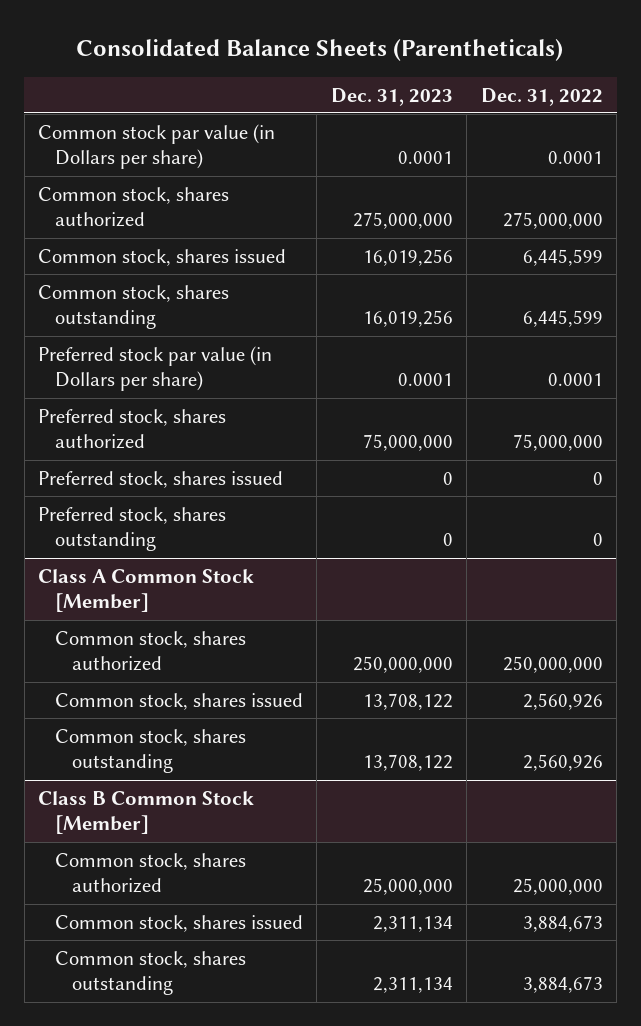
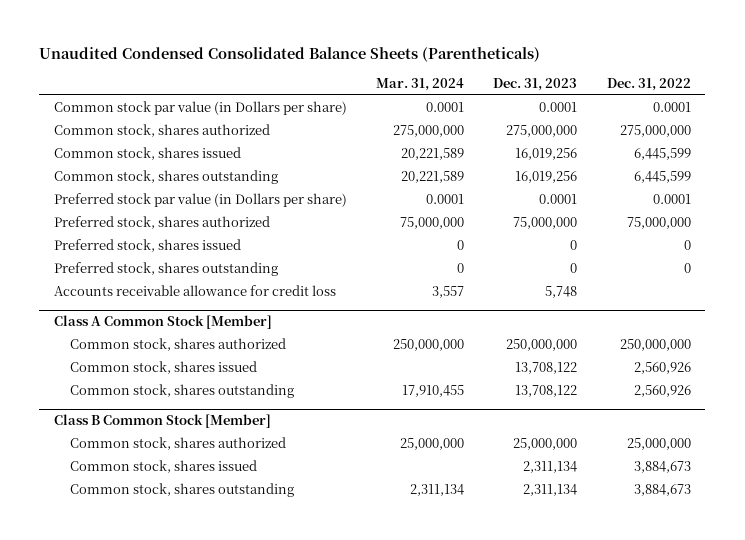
[76,39,564,62] Consolidated Balance Sheets (Parentheticals) -> [39,47,541,63] Unaudited Condensed Consolidated Balance Sheets (Parentheticals)
none -> [376,78,465,92] Mar. 31, 2024
none -> [54,284,337,296] Accounts receivable allowance for credit loss

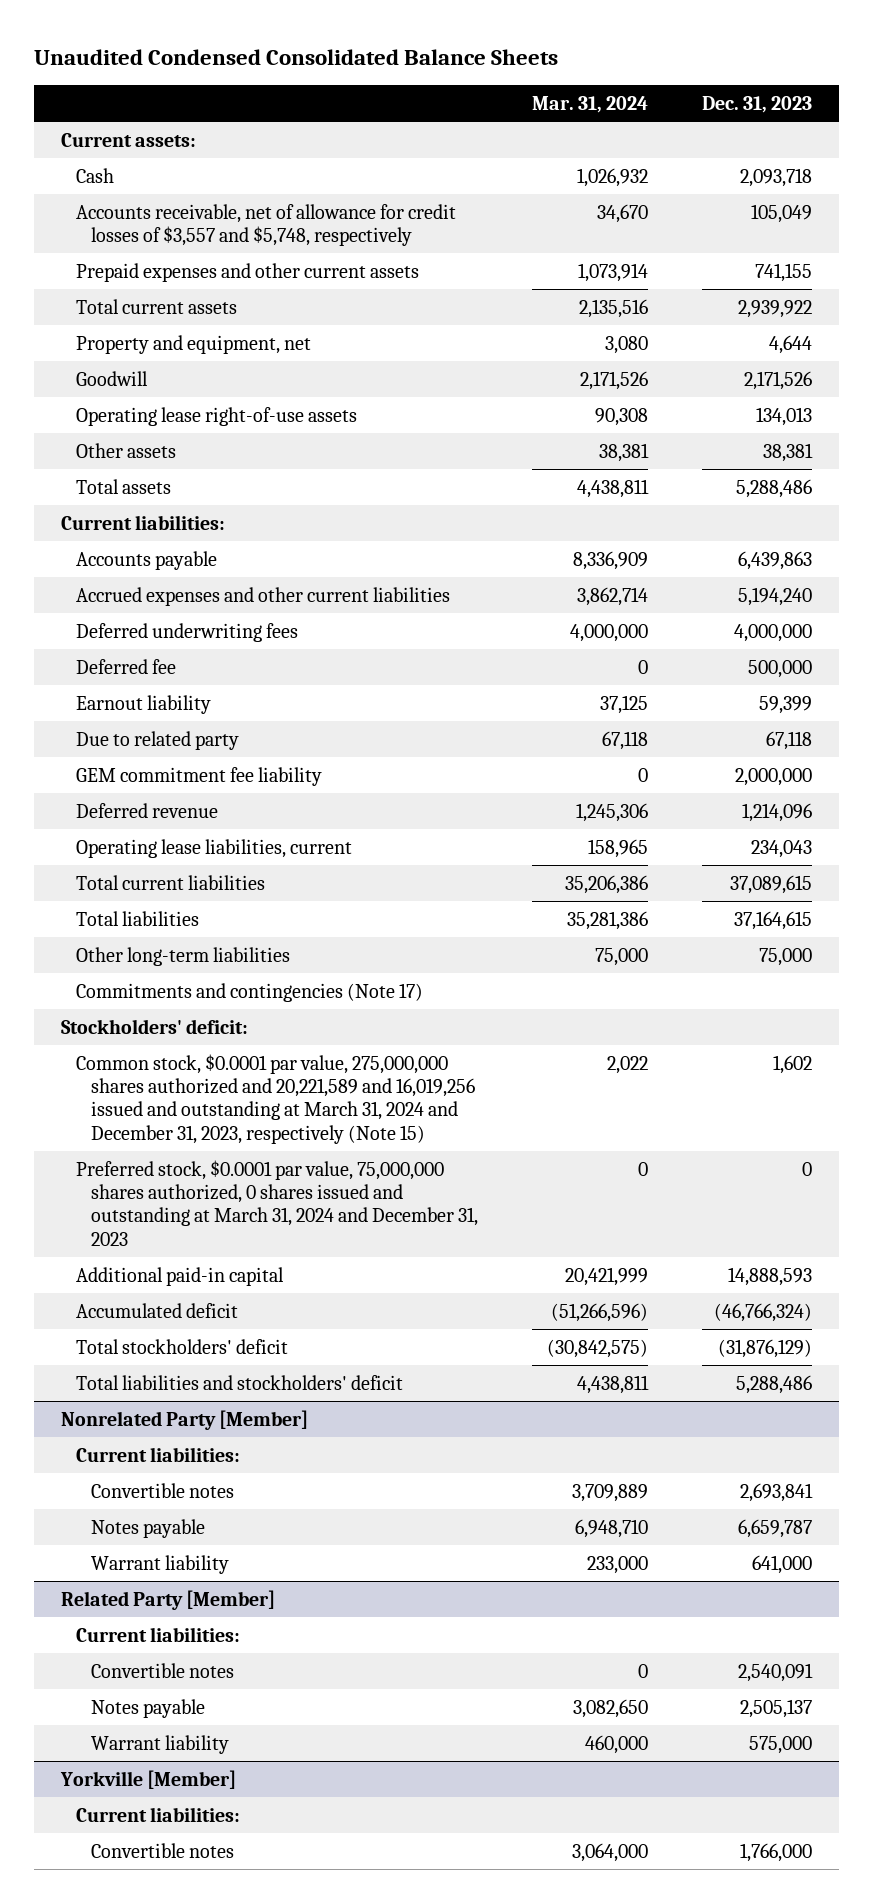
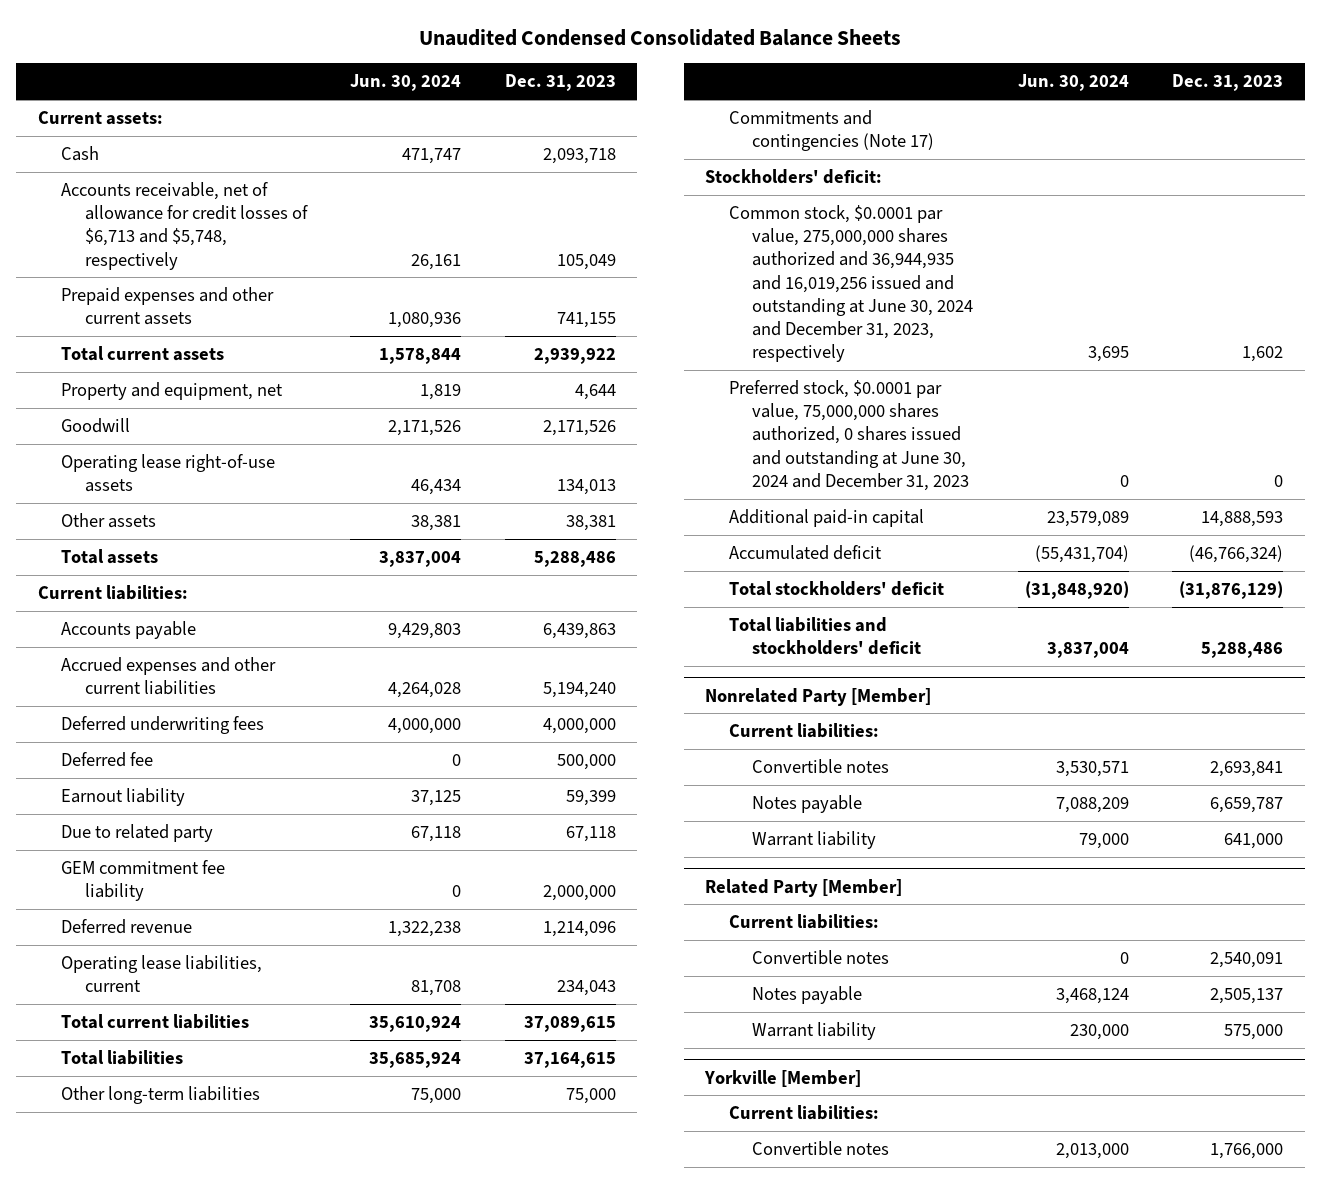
[532,96,649,114] Mar. 31, 2024 -> none
none -> [350,74,462,92] Jun. 30, 2024
[76,203,457,246] Accounts receivable, net of allowance for credit losses of $3,557 and $5,748, respectively -> [61,182,308,270] Accounts receivable, net of allowance for credit losses of $6,713 and $5,748, respectively
[76,1053,476,1144] Common stock, $0.0001 par value, 275,000,000 shares authorized and 20,221,589 and 16,019,256 issued and outstanding at March 31, 2024 and December 31, 2023, respectively (Note 15) -> [728,205,974,363] Common stock, $0.0001 par value, 275,000,000 shares authorized and 36,944,935 and 16,019,256 issued and outstanding at June 30, 2024 and December 31, 2023, respectively
[76,1159,479,1246] Preferred stock, $0.0001 par value, 75,000,000 shares authorized, 0 shares issued and outstanding at March 31, 2024 and December 31, 2023 -> [728,380,970,491] Preferred stock, $0.0001 par value, 75,000,000 shares authorized, 0 shares issued and outstanding at June 30, 2024 and December 31, 2023

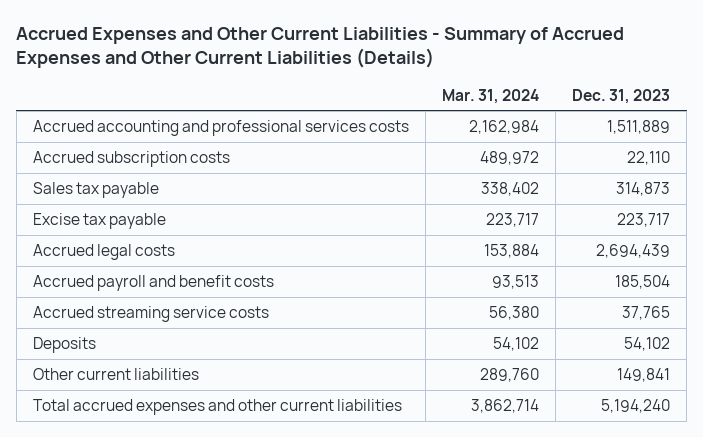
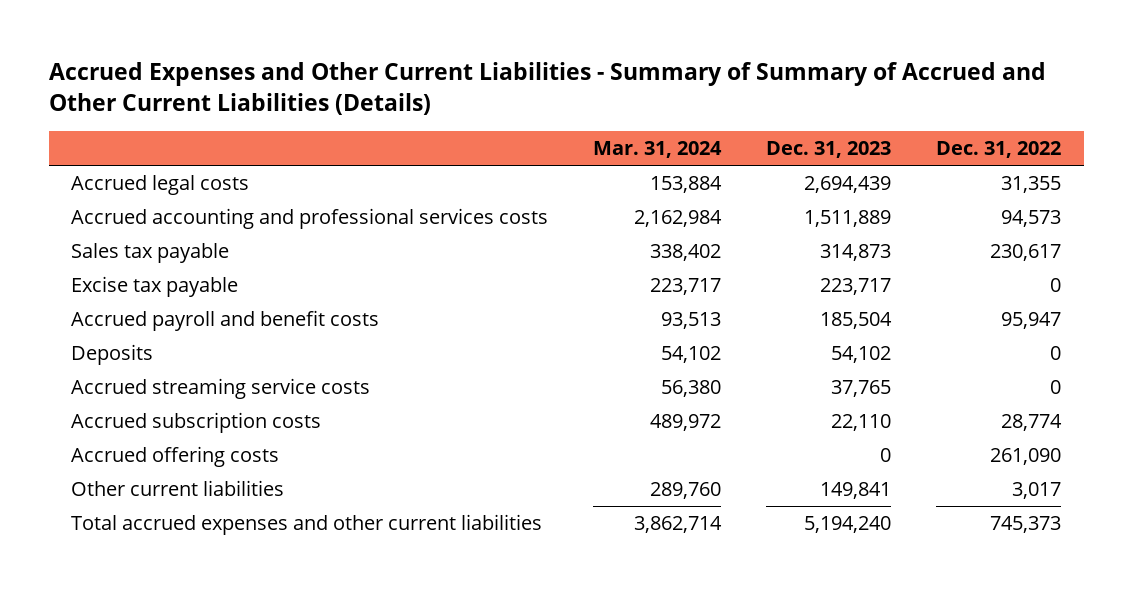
[16,27,625,69] Accrued Expenses and Other Current Liabilities - Summary of Accrued Expenses and Other Current Liabilities (Details) -> [48,62,1046,116] Accrued Expenses and Other Current Liabilities - Summary of Summary of Accrued and Other Current Liabilities (Details)
none -> [936,141,1062,159] Dec. 31, 2022
[32,243,175,260] Accrued legal costs -> [71,175,250,196] Accrued legal costs
[32,305,269,322] Accrued streaming service costs -> [71,378,371,400] Accrued streaming service costs
[32,150,230,167] Accrued subscription costs -> [71,412,322,434] Accrued subscription costs
none -> [71,446,280,468] Accrued offering costs

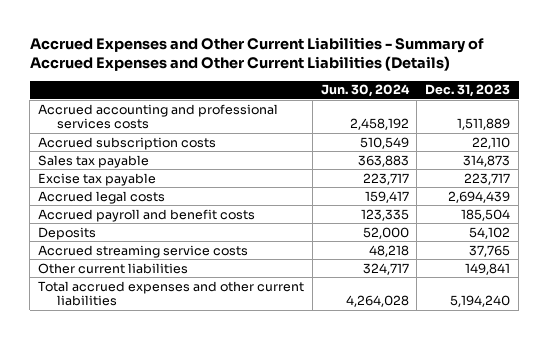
[48,62,1046,116] Accrued Expenses and Other Current Liabilities - Summary of Summary of Accrued and Other Current Liabilities (Details) -> [29,36,484,72] Accrued Expenses and Other Current Liabilities - Summary of Accrued Expenses and Other Current Liabilities (Details)
[593,141,723,159] Mar. 31, 2024 -> none
[936,141,1062,159] Dec. 31, 2022 -> none
none -> [320,84,410,98] Jun. 30, 2024
[71,412,322,434] Accrued subscription costs -> [37,136,216,150] Accrued subscription costs
[71,175,250,196] Accrued legal costs -> [37,190,165,204] Accrued legal costs
[71,446,280,468] Accrued offering costs -> none

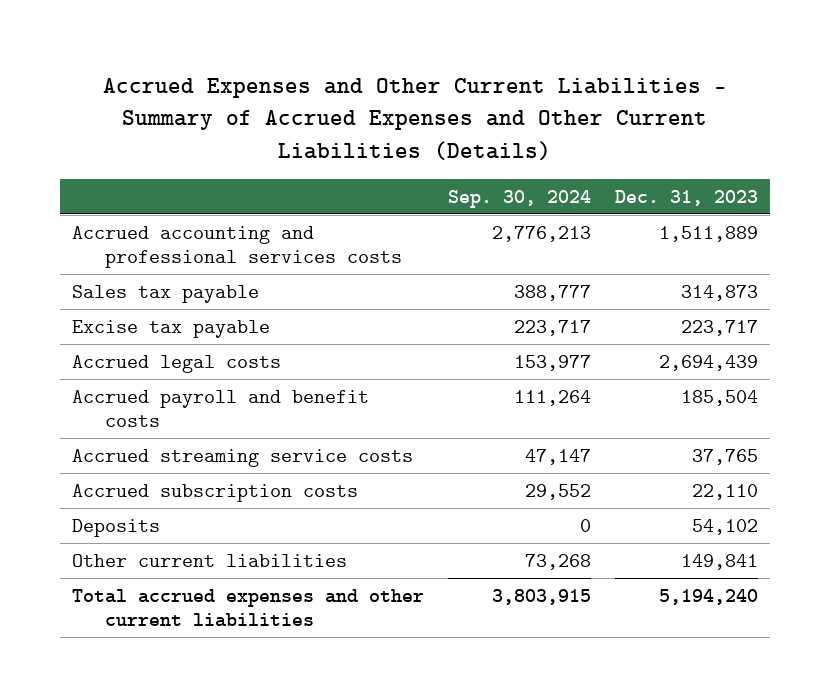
[320,84,410,98] Jun. 30, 2024 -> none
none -> [448,189,592,208] Sep. 30, 2024
[37,136,216,150] Accrued subscription costs -> [72,483,359,502] Accrued subscription costs
[37,226,96,240] Deposits -> [72,518,161,537] Deposits

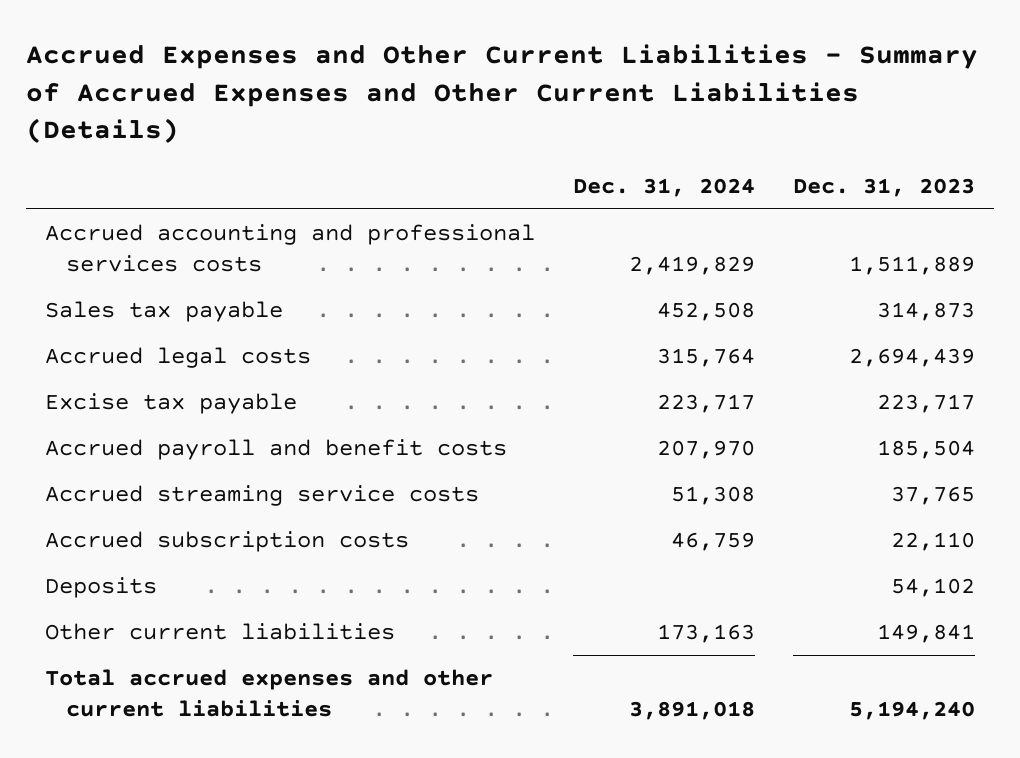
[448,189,592,208] Sep. 30, 2024 -> none
none -> [573,177,756,197] Dec. 31, 2024
[72,319,271,338] Excise tax payable -> [44,393,297,415] Excise tax payable

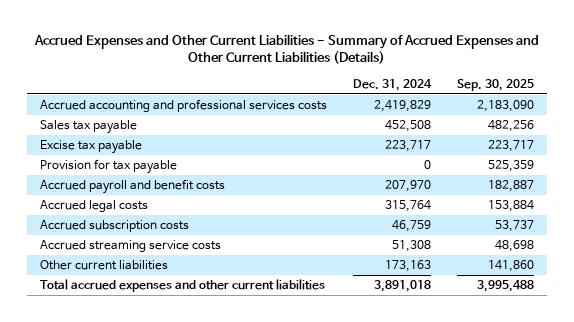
[793,177,976,197] Dec. 31, 2023 -> none
none -> [456,78,534,91] Sep. 30, 2025
none -> [40,159,178,175] Provision for tax payable
[44,347,311,369] Accrued legal costs -> [40,200,149,213] Accrued legal costs
[44,577,157,599] Deposits -> none
[44,485,479,507] Accrued streaming service costs -> [40,240,222,253] Accrued streaming service costs

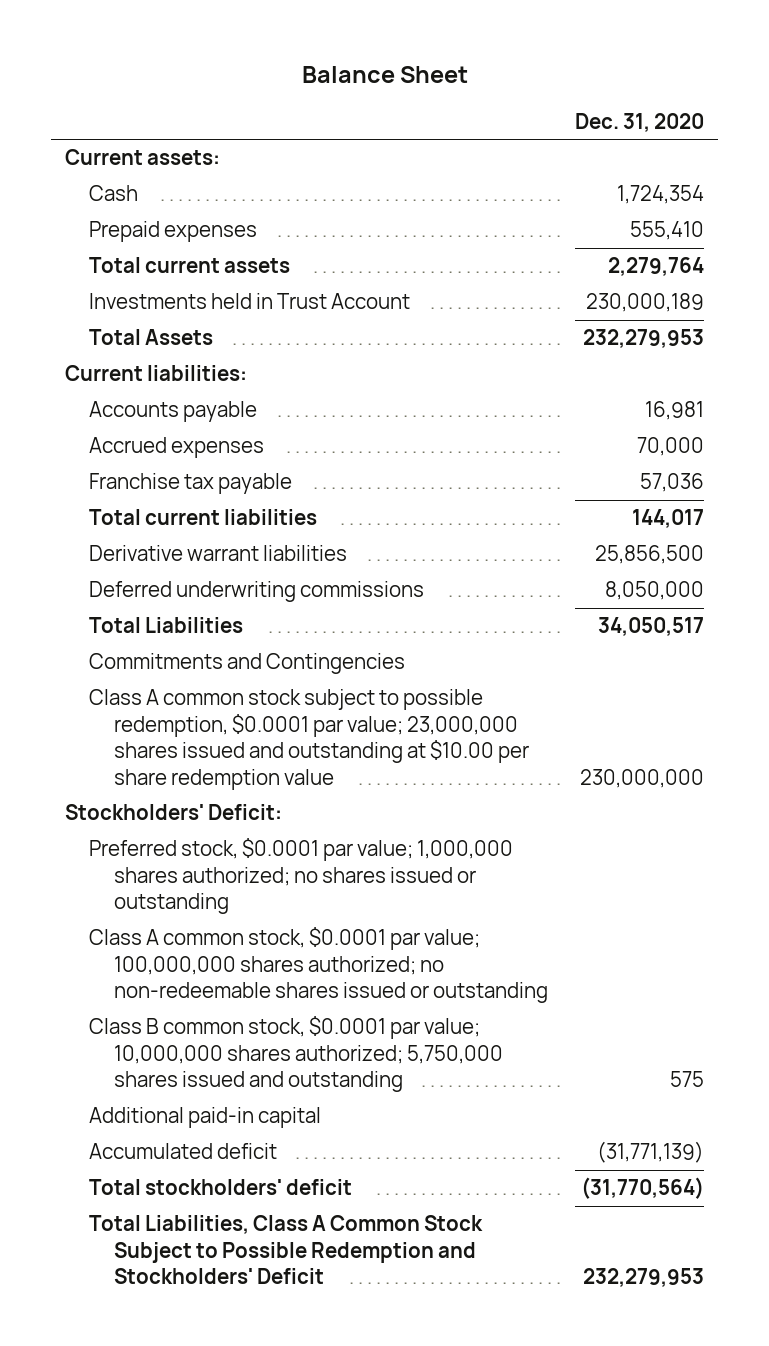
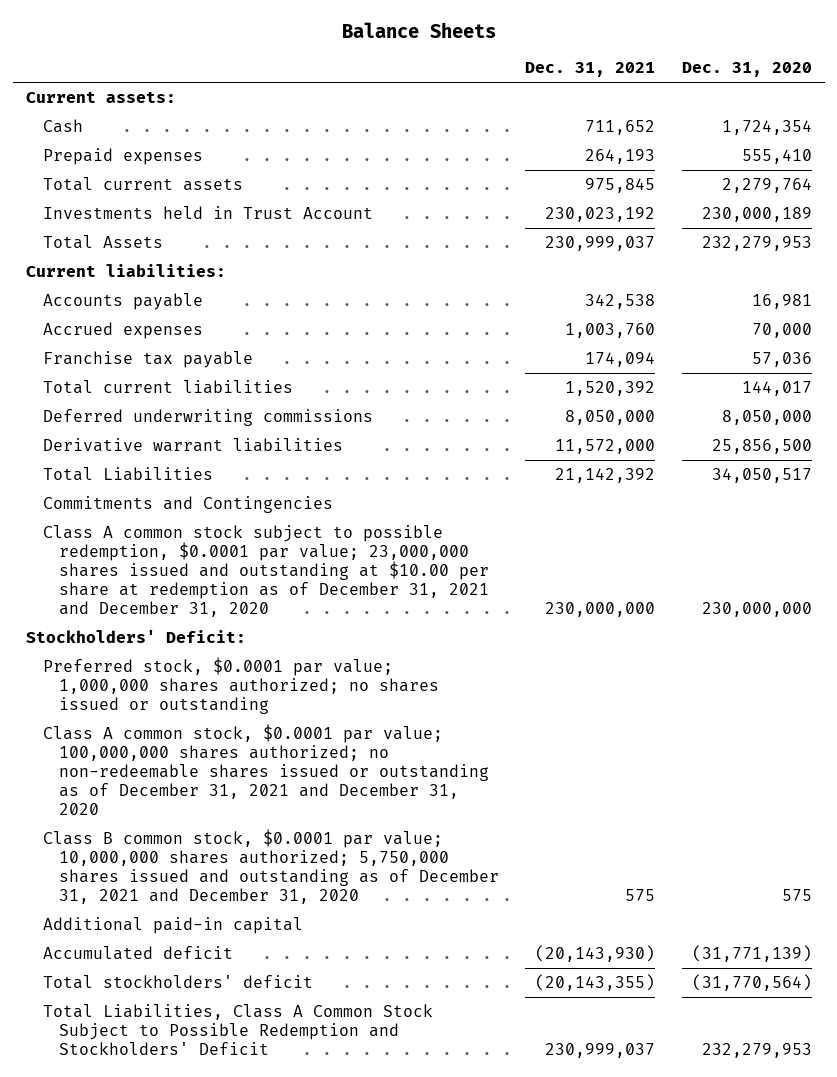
[301,65,468,83] Balance Sheet -> [341,21,496,38] Balance Sheets
none -> [525,62,656,78] Dec. 31, 2021
[89,545,348,562] Derivative warrant liabilities -> [42,437,343,452] Derivative warrant liabilities
[89,689,529,790] Class A common stock subject to possible redemption, $0.0001 par value; 23,000,000 shares issued and outstanding at $10.00 per share redemption value -> [42,524,490,618] Class A common stock subject to possible redemption, $0.0001 par value; 23,000,000 shares issued and outstanding at $10.00 per share at redemption as of December 31, 2021 and December 31, 2020
[89,927,548,1004] Class A common stock, $0.0001 par value; 100,000,000 shares authorized; no non-redeemable shares issued or outstanding -> [42,723,490,816] Class A common stock, $0.0001 par value; 100,000,000 shares authorized; no non-redeemable shares issued or outstanding as of December 31, 2021 and December 31, 2020
[89,1016,503,1093] Class B common stock, $0.0001 par value; 10,000,000 shares authorized; 5,750,000 shares issued and outstanding -> [42,828,500,905] Class B common stock, $0.0001 par value; 10,000,000 shares authorized; 5,750,000 shares issued and outstanding as of December 31, 2021 and December 31, 2020

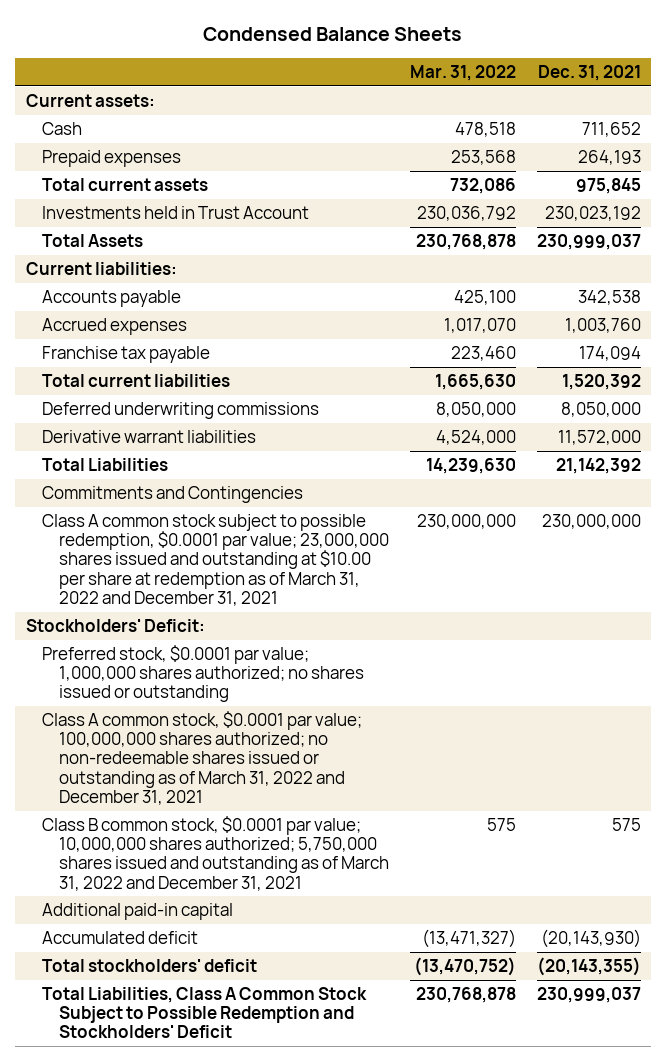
[341,21,496,38] Balance Sheets -> [203,27,463,42] Condensed Balance Sheets
[681,62,812,78] Dec. 31, 2020 -> none
none -> [409,65,516,82] Mar. 31, 2022
[42,524,490,618] Class A common stock subject to possible redemption, $0.0001 par value; 23,000,000 shares issued and outstanding at $10.00 per share at redemption as of December 31, 2021 and December 31, 2020 -> [42,513,389,607] Class A common stock subject to possible redemption, $0.0001 par value; 23,000,000 shares issued and outstanding at $10.00 per share at redemption as of March 31, 2022 and December 31, 2021
[42,723,490,816] Class A common stock, $0.0001 par value; 100,000,000 shares authorized; no non-redeemable shares issued or outstanding as of December 31, 2021 and December 31, 2020 -> [42,710,363,806] Class A common stock, $0.0001 par value; 100,000,000 shares authorized; no non-redeemable shares issued or outstanding as of March 31, 2022 and December 31, 2021
[42,828,500,905] Class B common stock, $0.0001 par value; 10,000,000 shares authorized; 5,750,000 shares issued and outstanding as of December 31, 2021 and December 31, 2020 -> [42,815,389,891] Class B common stock, $0.0001 par value; 10,000,000 shares authorized; 5,750,000 shares issued and outstanding as of March 31, 2022 and December 31, 2021

